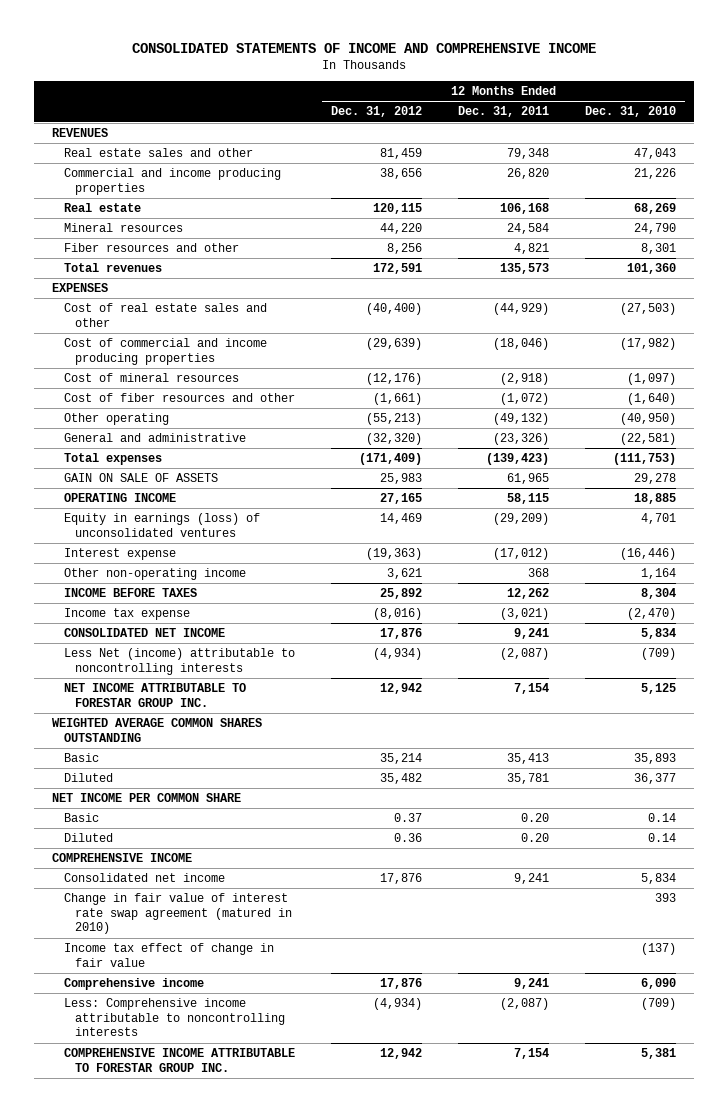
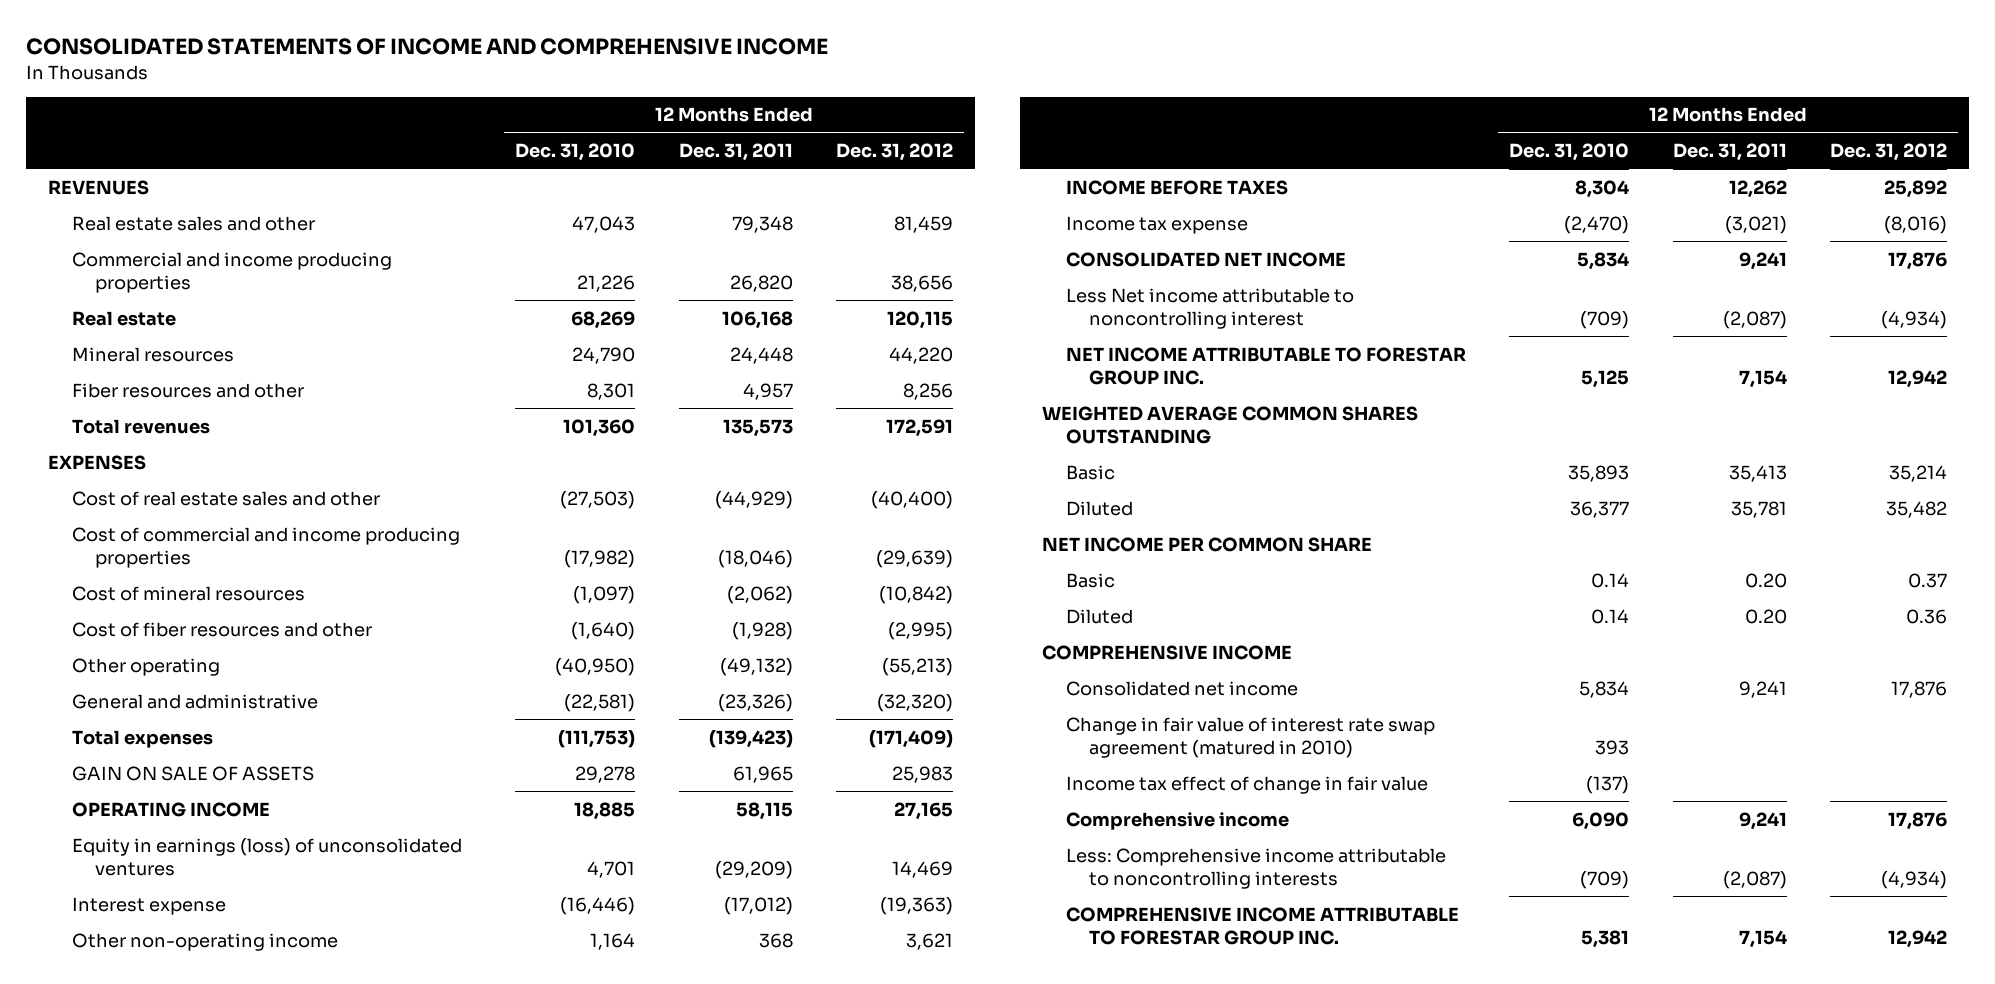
[507,223,550,235] 24,584 -> [729,346,793,364] 24,448
[514,243,550,255] 4,821 -> [742,382,793,400] 4,957
[365,373,422,386] (12,176) -> [879,585,954,604] (10,842)
[500,373,550,386] (2,918) -> [726,585,793,604] (2,062)
[372,393,422,406] (1,661) -> [888,621,954,640] (2,995)
[500,393,550,406] (1,072) -> [731,621,793,640] (1,928)
[63,648,295,675] Less Net (income) attributable to noncontrolling interests -> [1065,287,1354,329] Less Net income attributable to noncontrolling interest

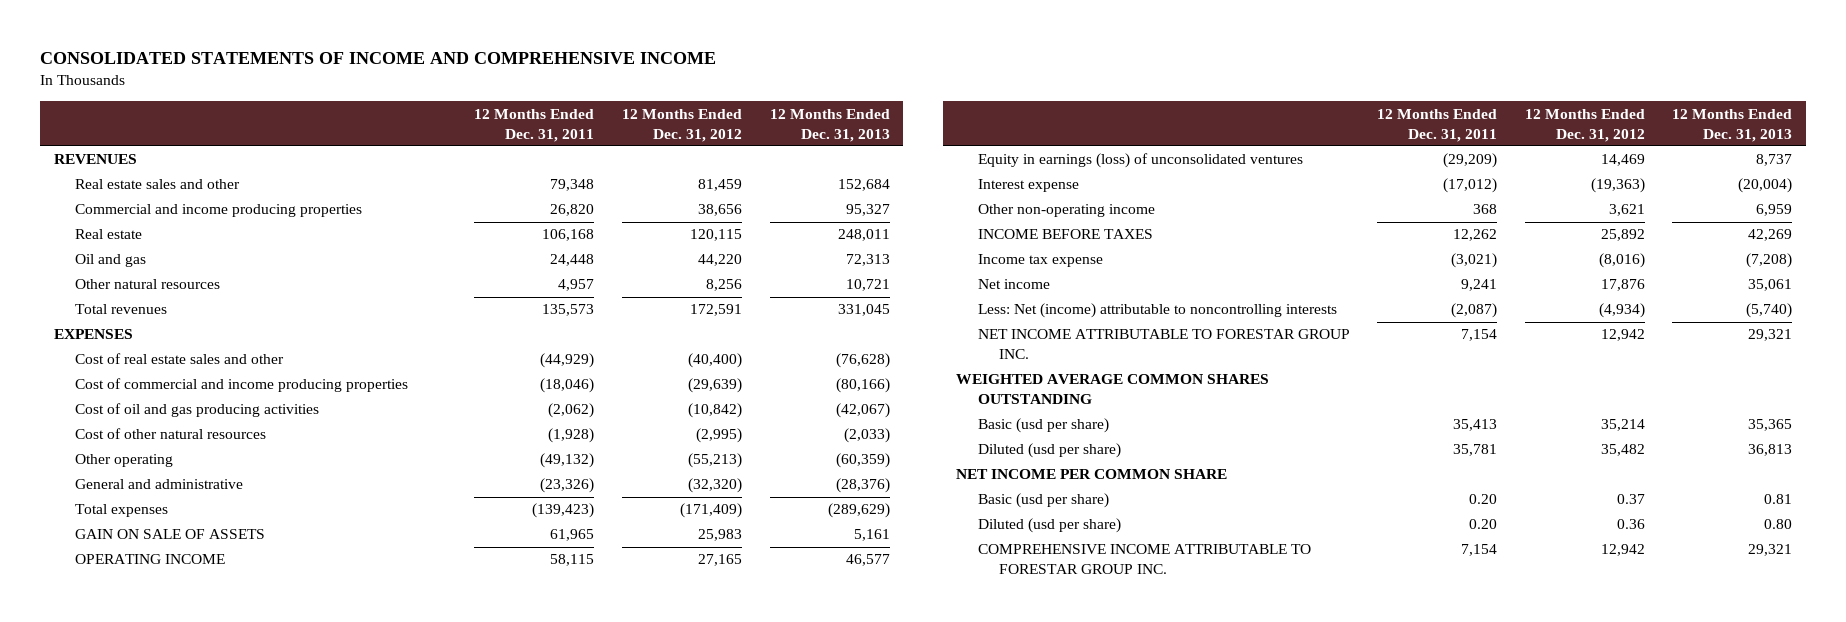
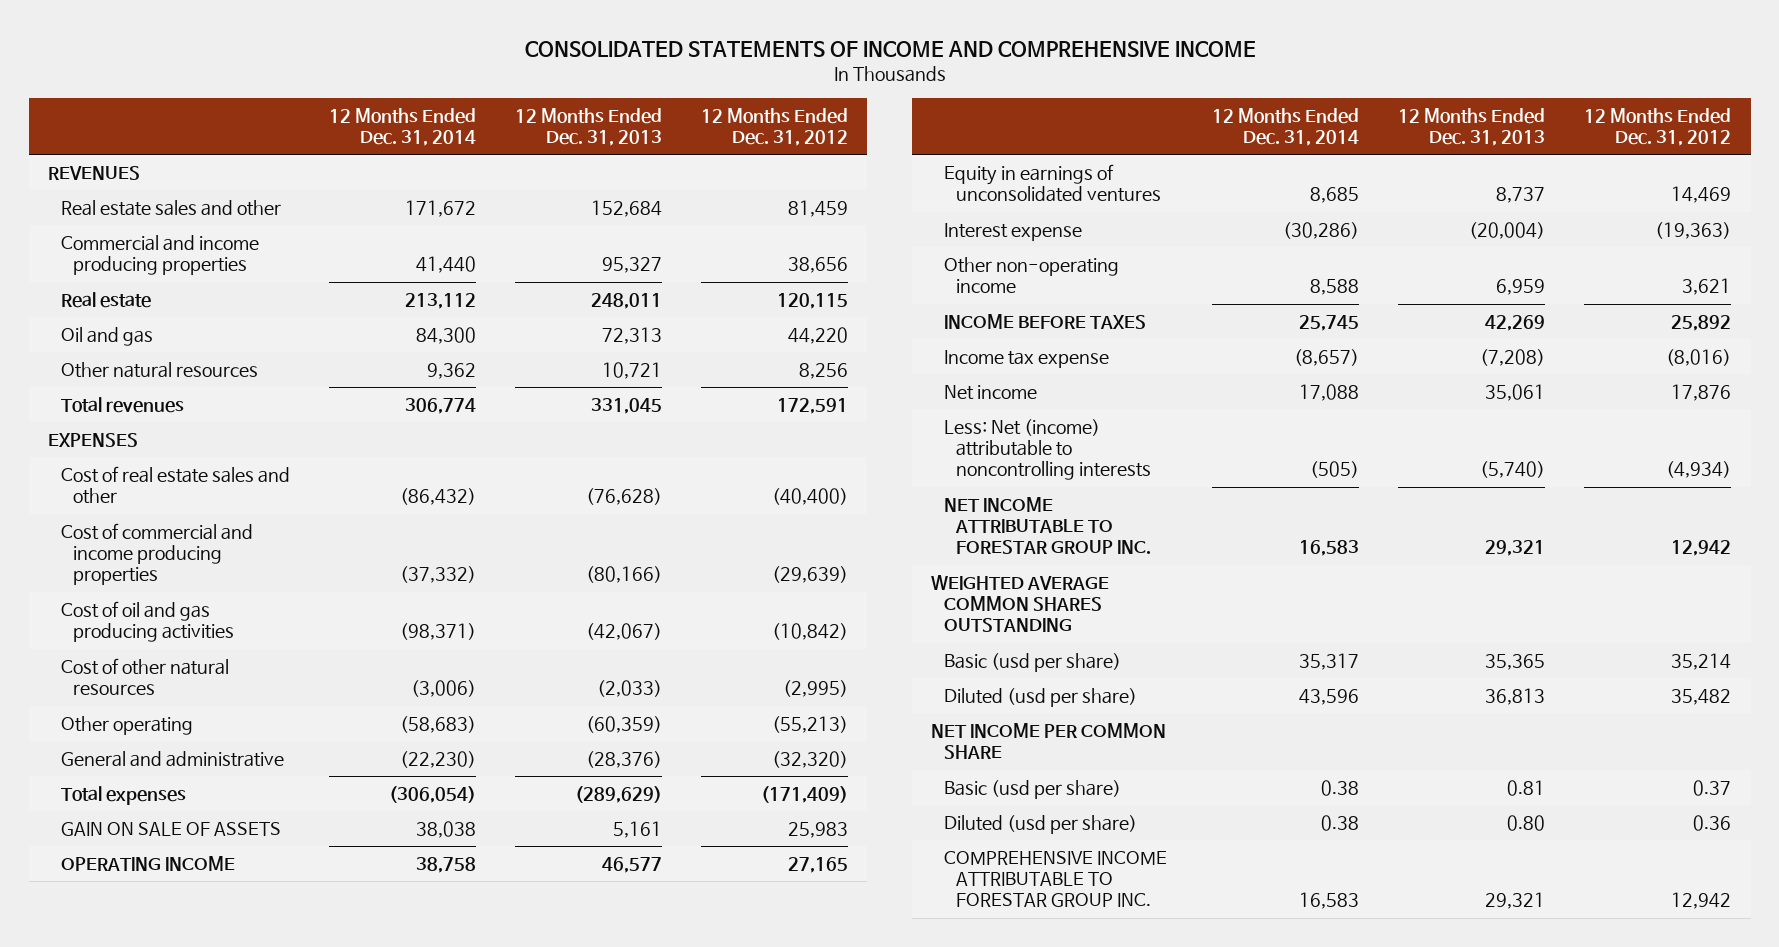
[474,108,595,142] 12 Months Ended Dec. 31, 2011 -> none
none -> [328,107,476,147] 12 Months Ended Dec. 31, 2014
[977,153,1303,169] Equity in earnings (loss) of unconsolidated ventures -> [943,164,1162,203] Equity in earnings of unconsolidated ventures

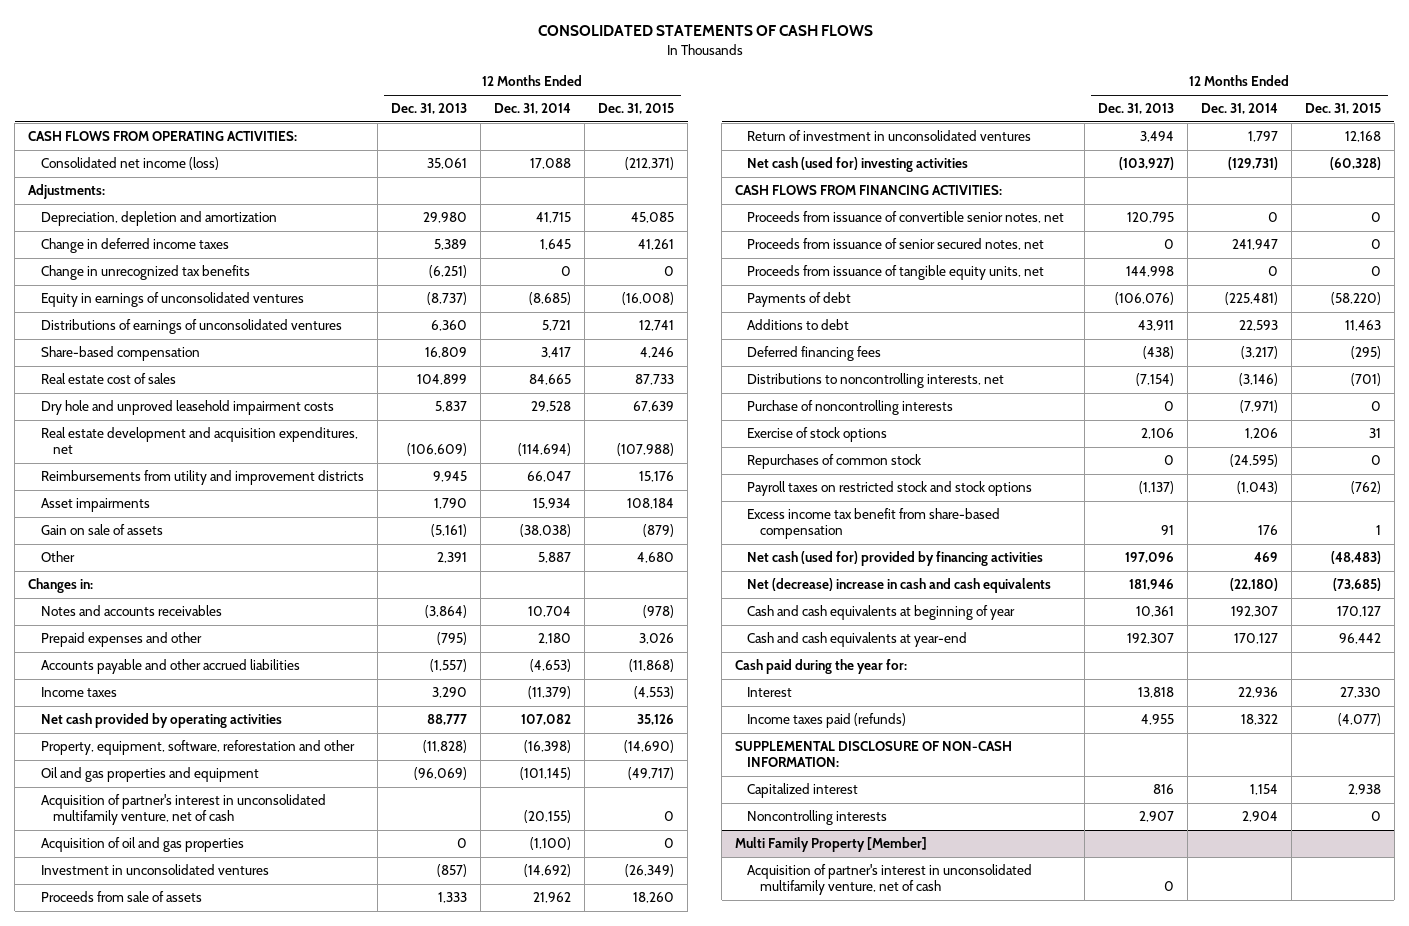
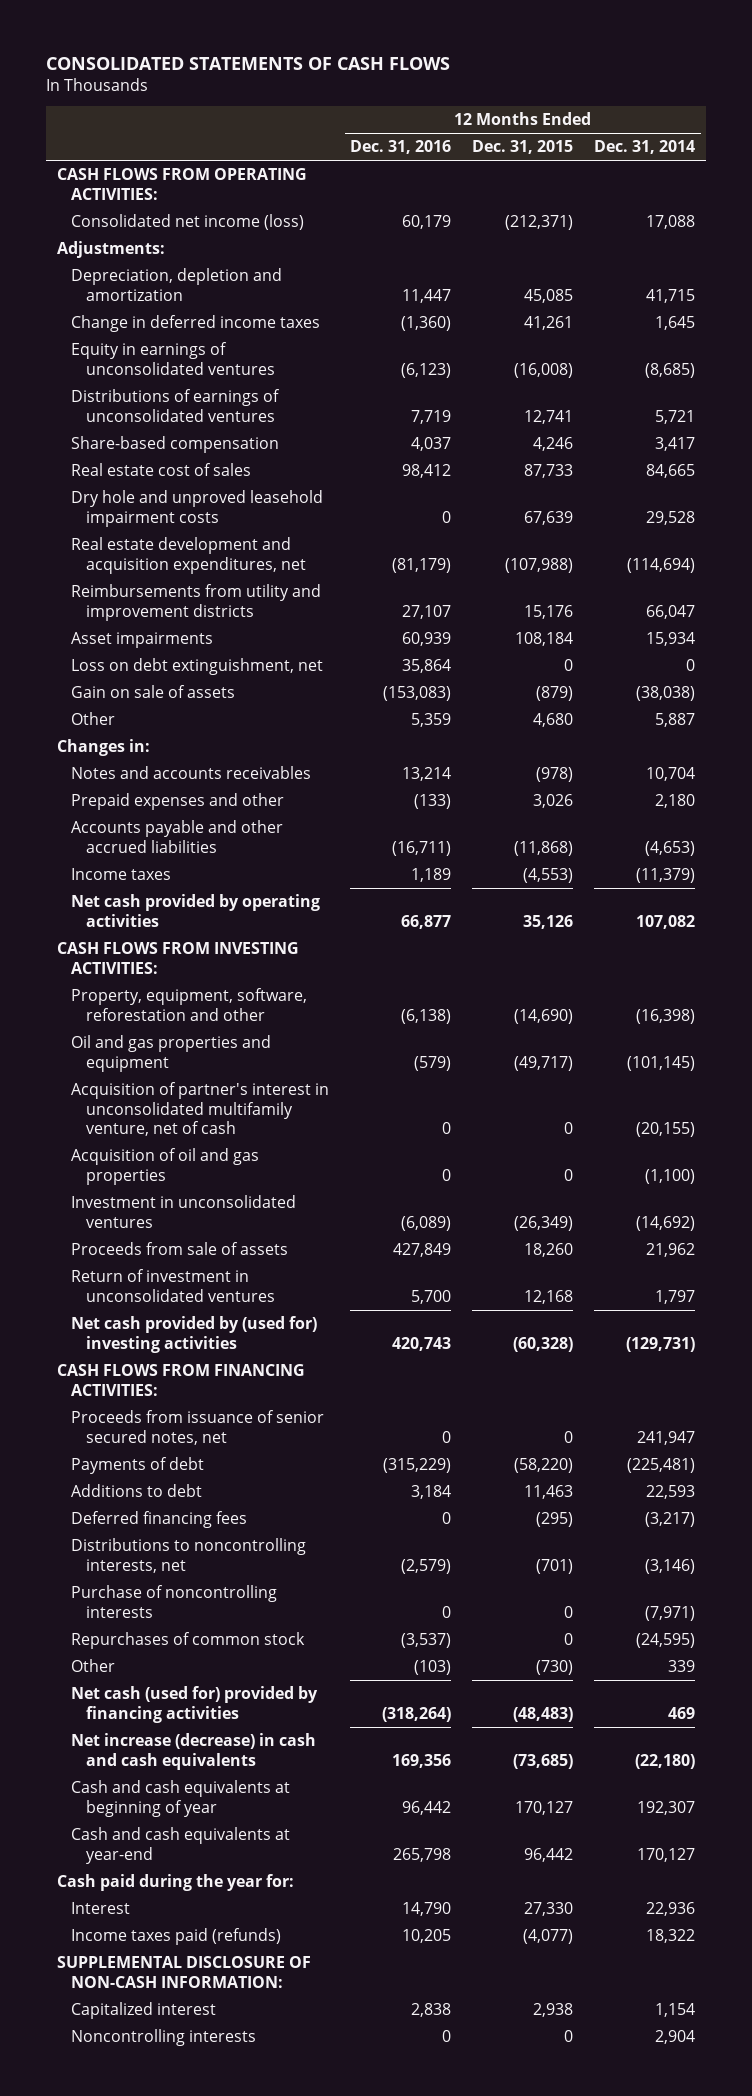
[390,103,467,115] Dec. 31, 2013 -> none
none -> [350,140,452,155] Dec. 31, 2016
[40,265,250,281] Change in unrecognized tax benefits -> none
none -> [71,657,324,675] Loss on debt extinguishment, net
none -> [56,941,299,974] CASH FLOWS FROM INVESTING ACTIVITIES:
[747,157,969,173] Net cash (used for) investing activities -> [71,1315,318,1353] Net cash provided by (used for) investing activities
[747,211,1065,224] Proceeds from issuance of convertible senior notes, net -> none
[747,265,1045,281] Proceeds from issuance of tangible equity units, net -> none
[747,427,888,443] Exercise of stock options -> none
[747,481,1033,497] Payroll taxes on restricted stock and stock options -> none
[747,508,1001,540] Excess income tax benefit from share-based compensation -> none
none -> [71,1658,116,1672] Other
[747,578,1052,594] Net (decrease) increase in cash and cash equivalents -> [71,1732,317,1770] Net increase (decrease) in cash and cash equivalents
[735,837,928,853] Multi Family Property [Member] -> none
[747,864,1033,896] Acquisition of partner's interest in unconsolidated multifamily venture, net of cash -> none

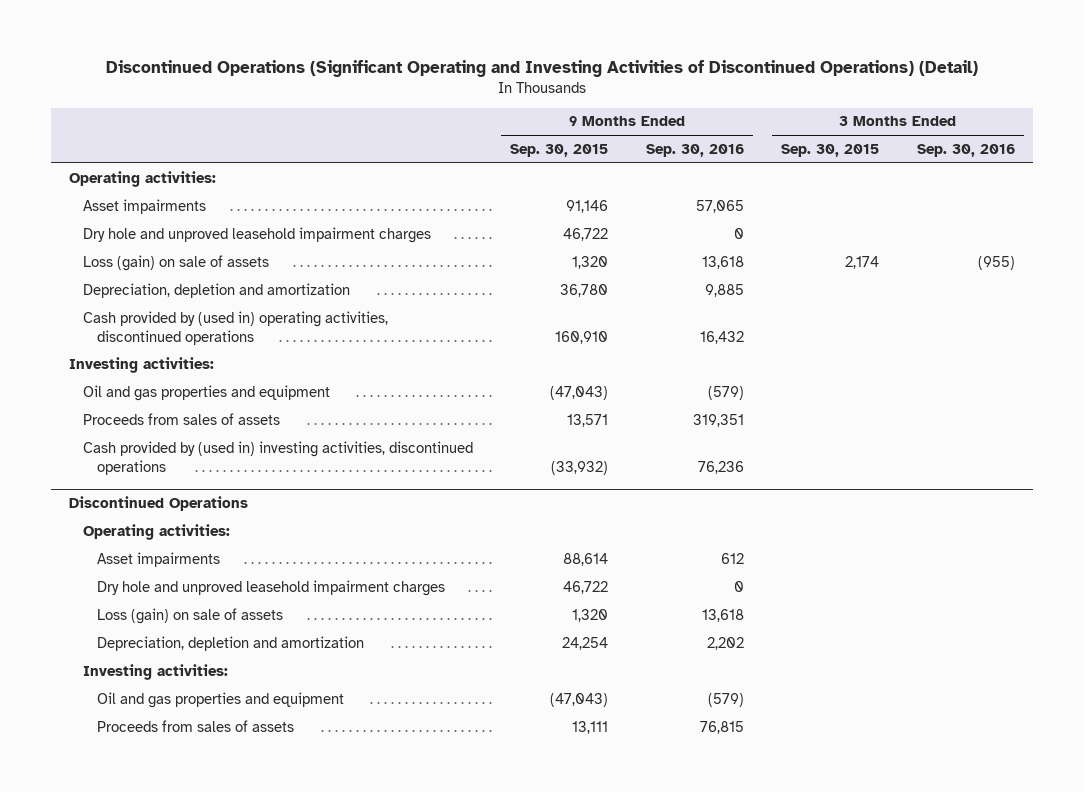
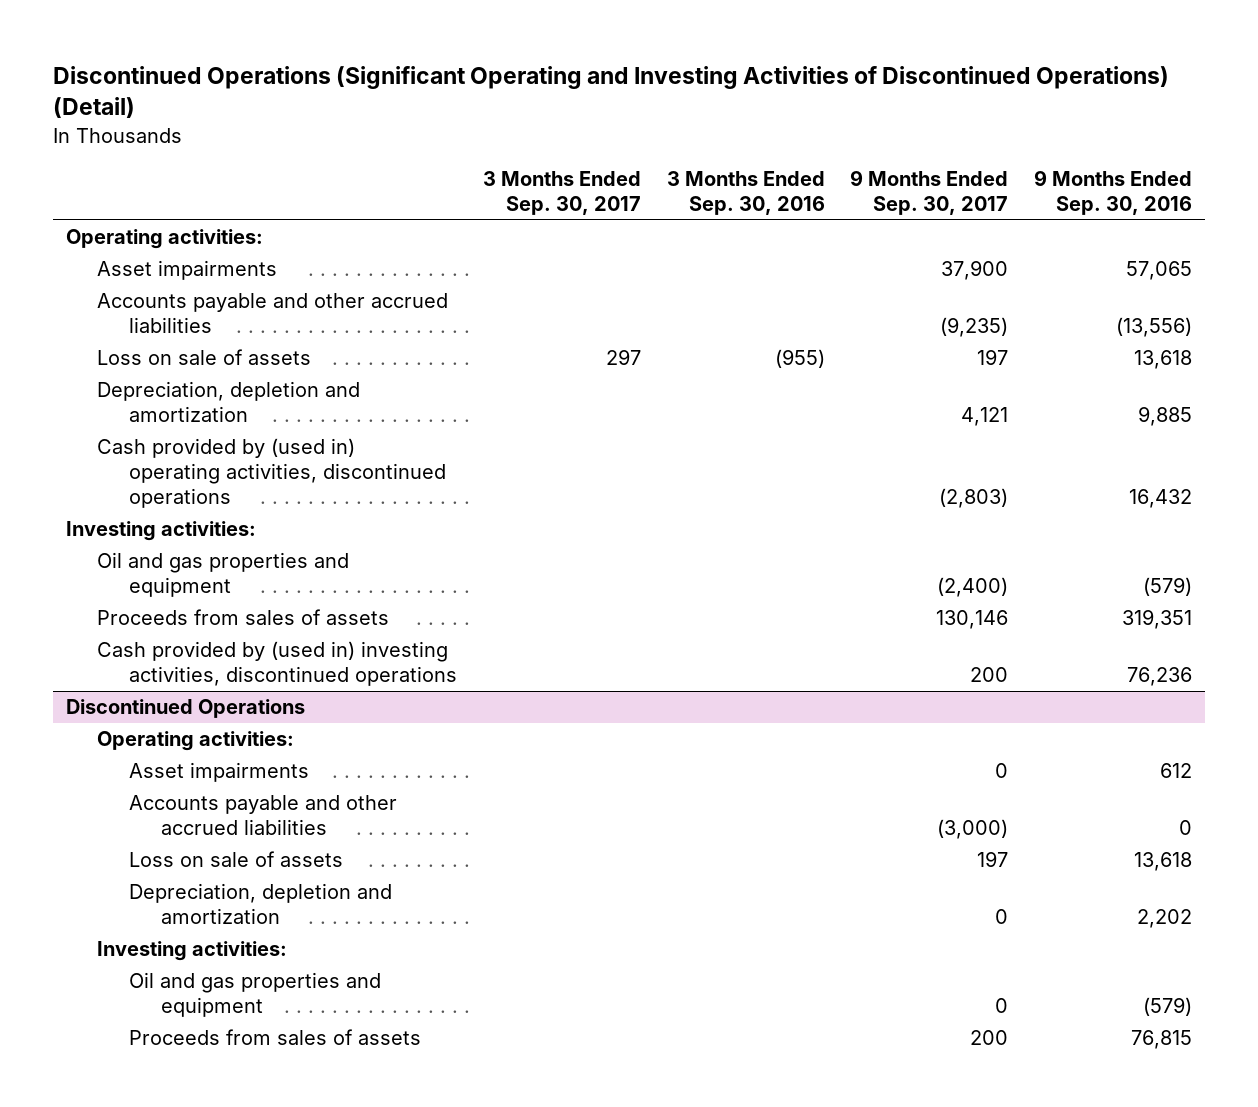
[510,143,609,157] Sep. 30, 2015 -> none
[781,143,880,157] Sep. 30, 2015 -> none
none -> [482,171,641,216] 3 Months Ended Sep. 30, 2017
none -> [850,170,1009,216] 9 Months Ended Sep. 30, 2017
[83,226,432,243] Dry hole and unproved leasehold impairment charges -> none
none -> [97,293,449,334] Accounts payable and other accrued liabilities
[83,254,270,271] Loss (gain) on sale of assets -> [97,349,312,366] Loss on sale of assets
[96,579,445,596] Dry hole and unproved leasehold impairment charges -> none
none -> [129,795,398,836] Accounts payable and other accrued liabilities
[96,607,283,624] Loss (gain) on sale of assets -> [129,851,344,868] Loss on sale of assets

